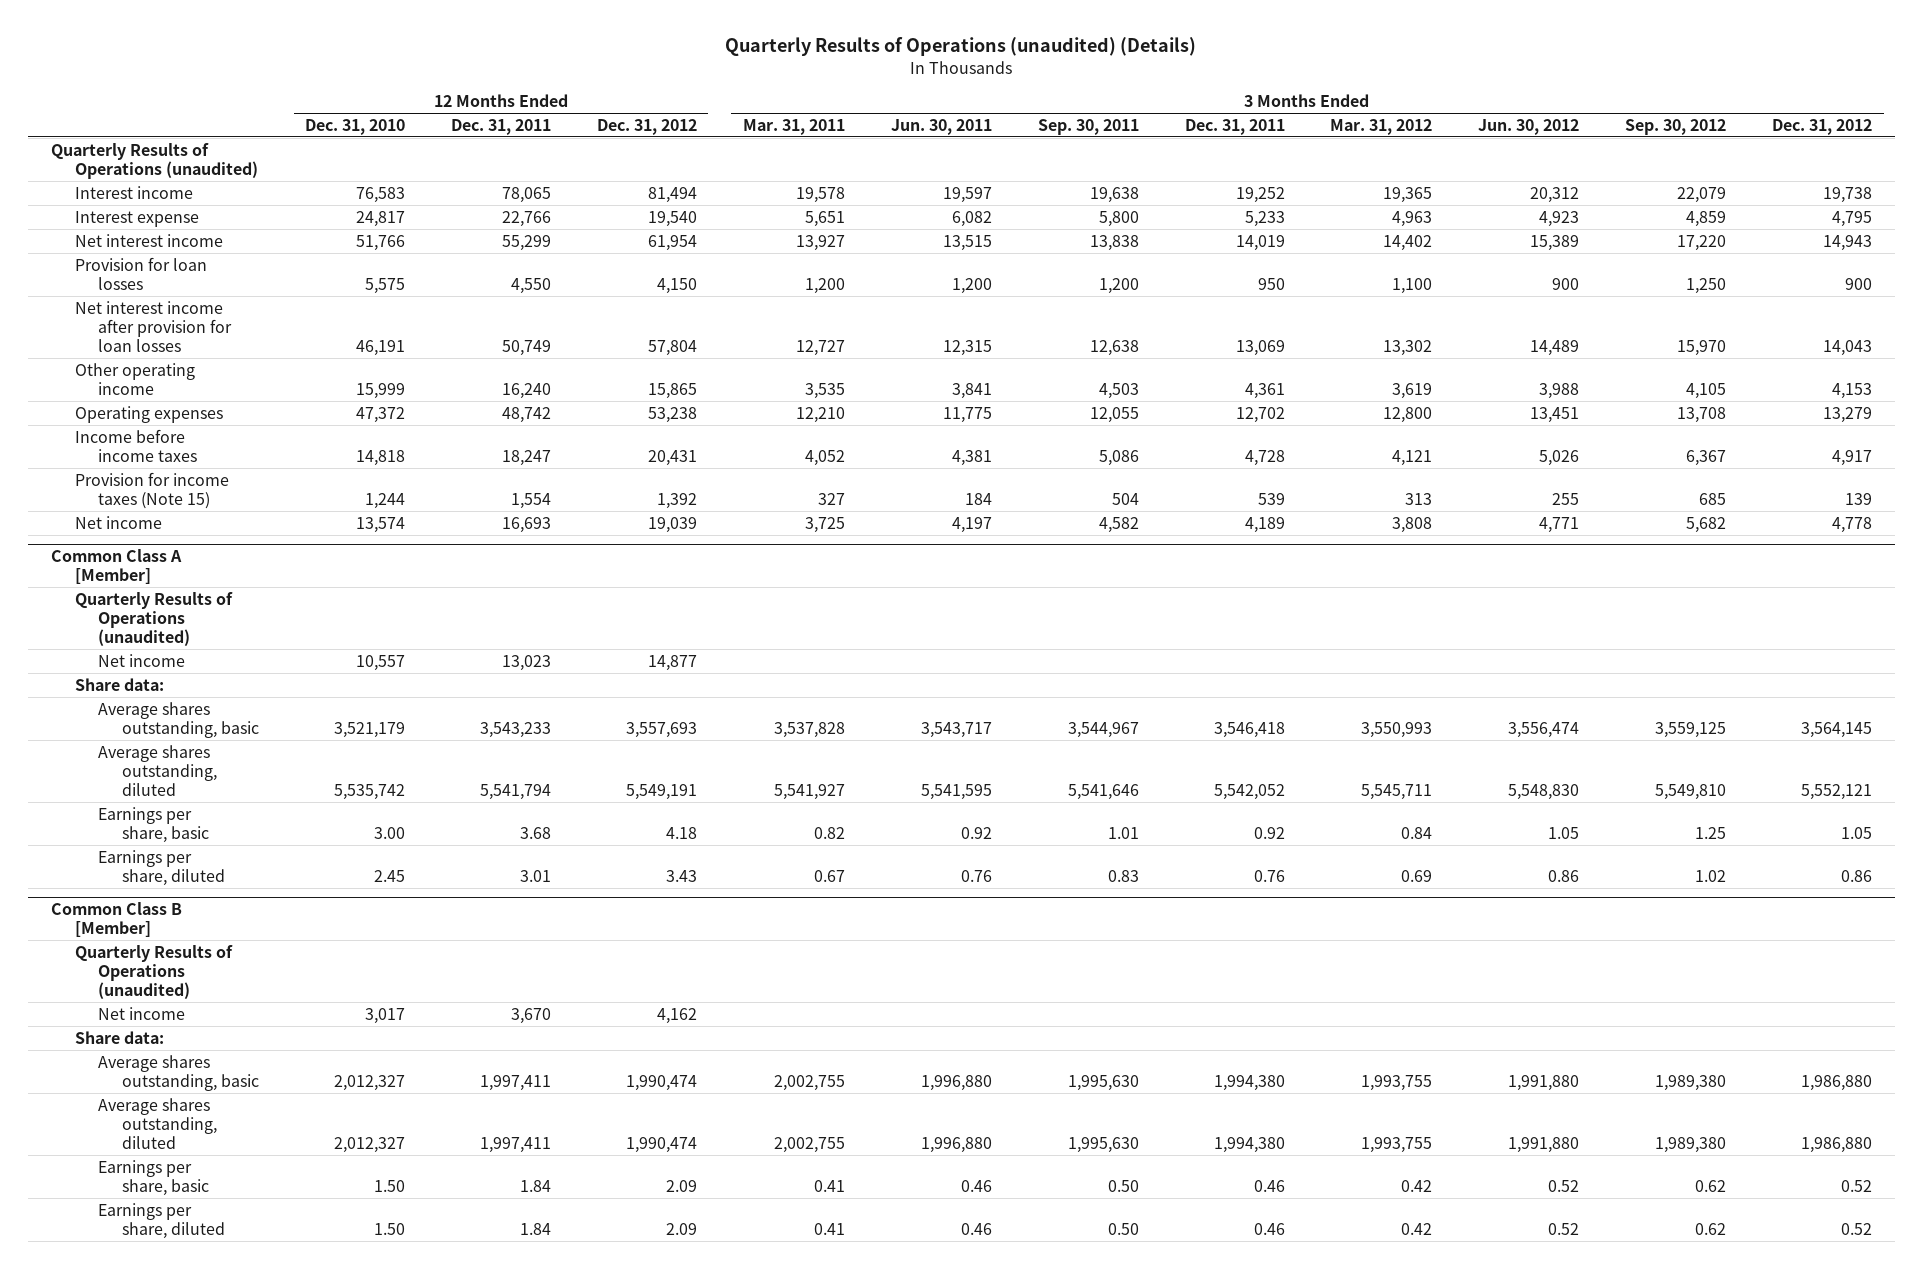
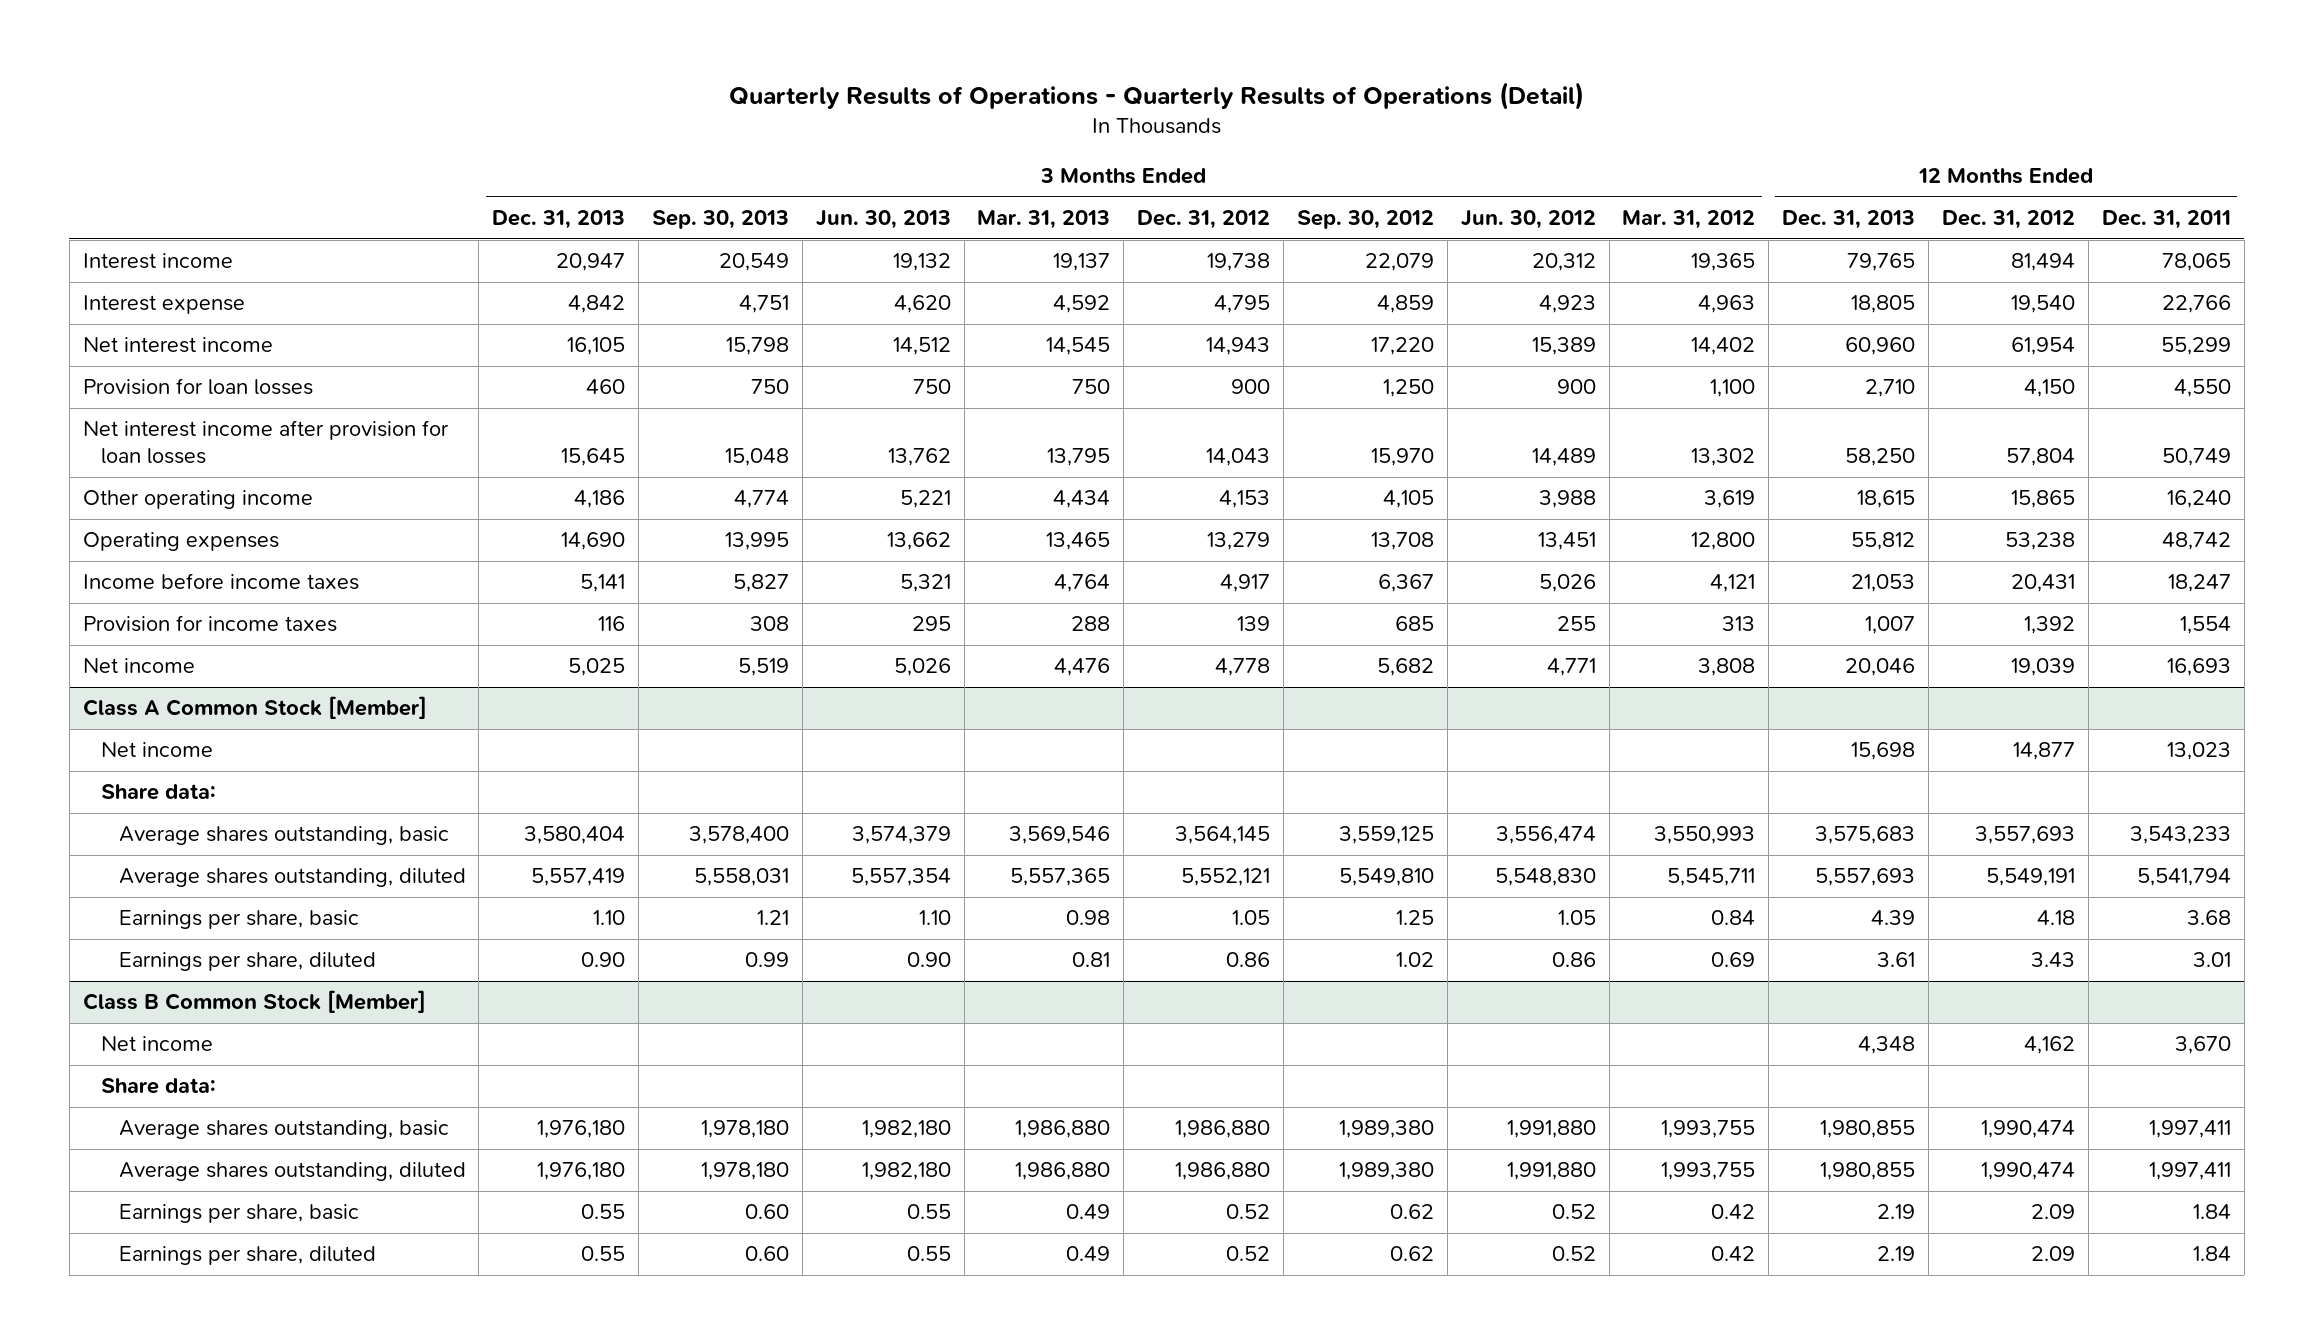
[725,37,1197,57] Quarterly Results of Operations (unaudited) (Details) -> [728,81,1584,110] Quarterly Results of Operations - Quarterly Results of Operations (Detail)
[304,118,405,135] Dec. 31, 2010 -> none
[742,118,845,135] Mar. 31, 2011 -> none
[890,118,992,135] Jun. 30, 2011 -> none
[1037,118,1139,135] Sep. 30, 2011 -> none
[1184,118,1285,135] Dec. 31, 2011 -> none
none -> [492,210,626,230] Dec. 31, 2013
none -> [652,210,790,230] Sep. 30, 2013
none -> [815,210,951,230] Jun. 30, 2013
none -> [977,210,1111,230] Mar. 31, 2013
none -> [1782,210,1916,230] Dec. 31, 2013
[50,142,258,179] Quarterly Results of Operations (unaudited) -> none
[74,471,229,509] Provision for income taxes (Note 15) -> [82,615,337,633] Provision for income taxes
[74,591,233,646] Quarterly Results of Operations (unaudited) -> none
[50,549,182,585] Common Class A [Member] -> [82,696,427,720] Class A Common Stock [Member]
[74,944,233,999] Quarterly Results of Operations (unaudited) -> none
[50,902,182,938] Common Class B [Member] -> [82,990,426,1014] Class B Common Stock [Member]

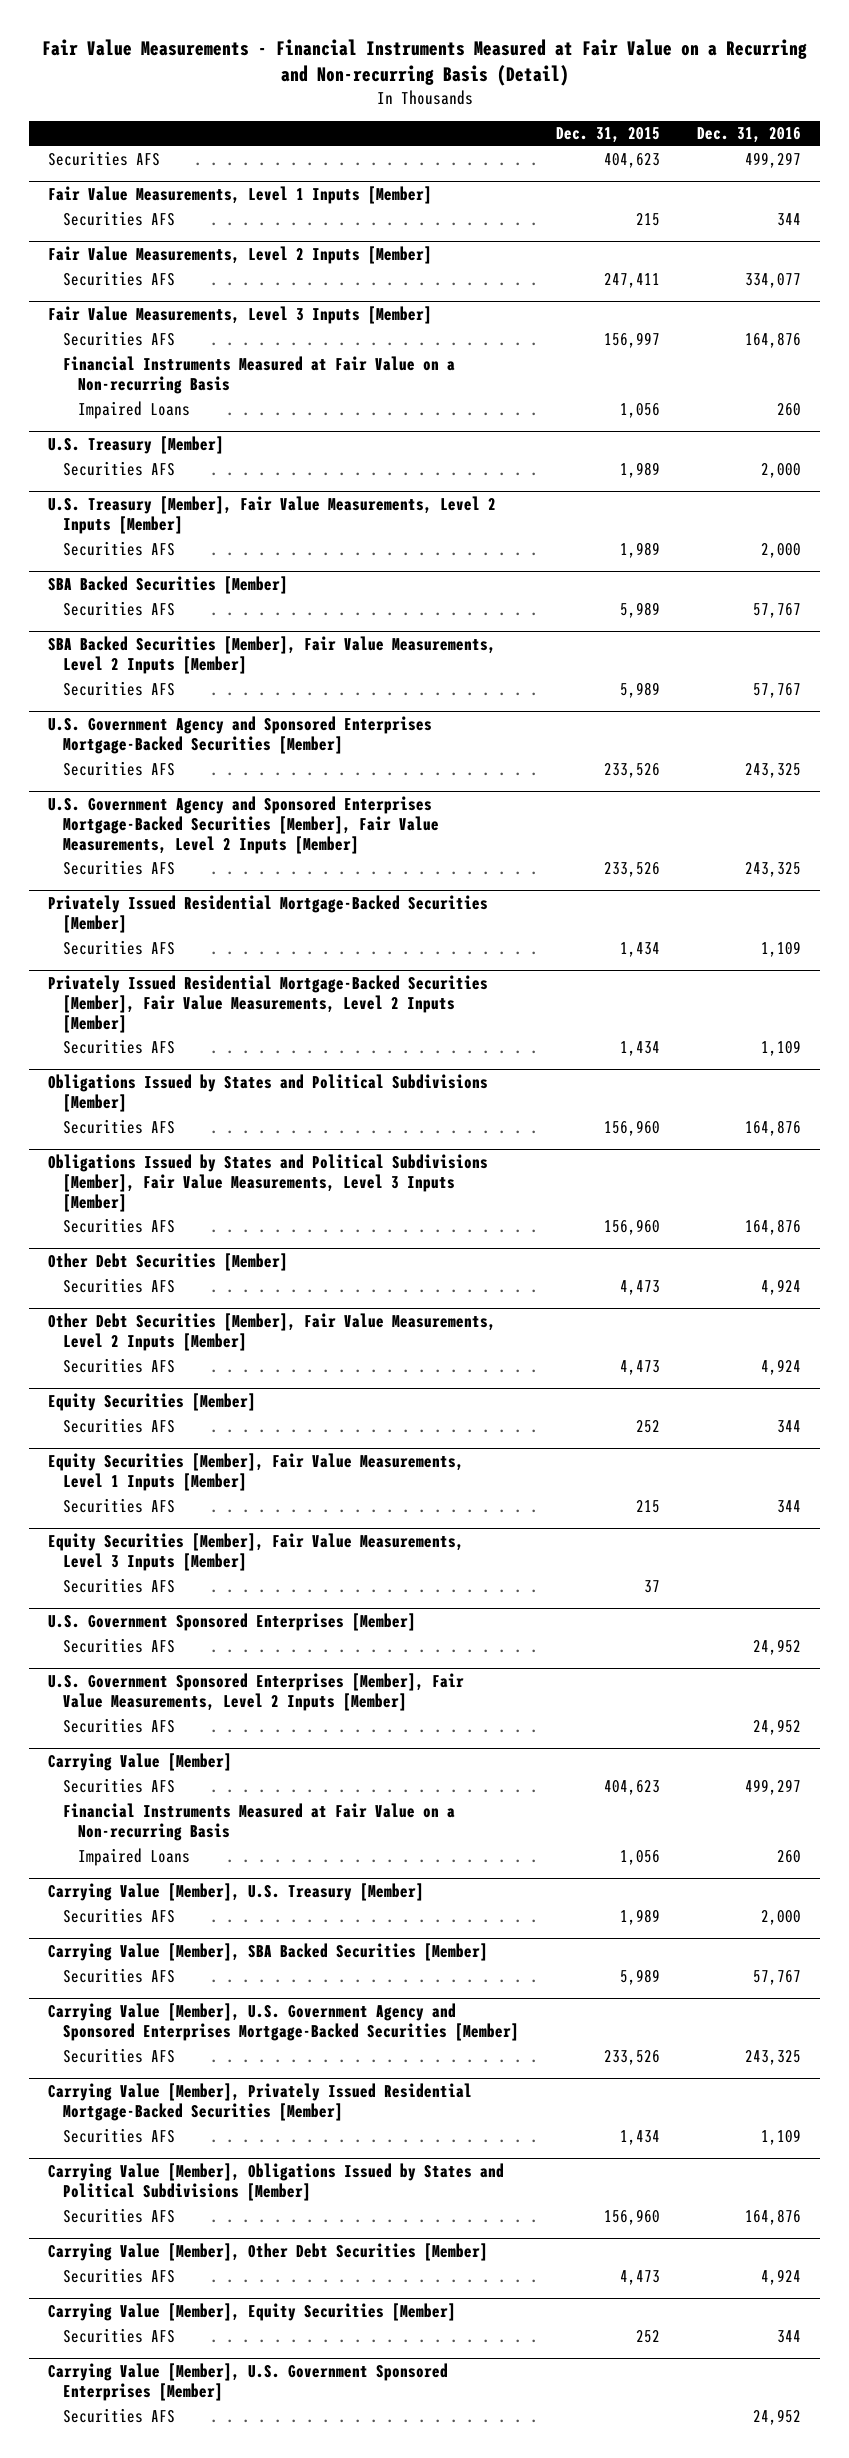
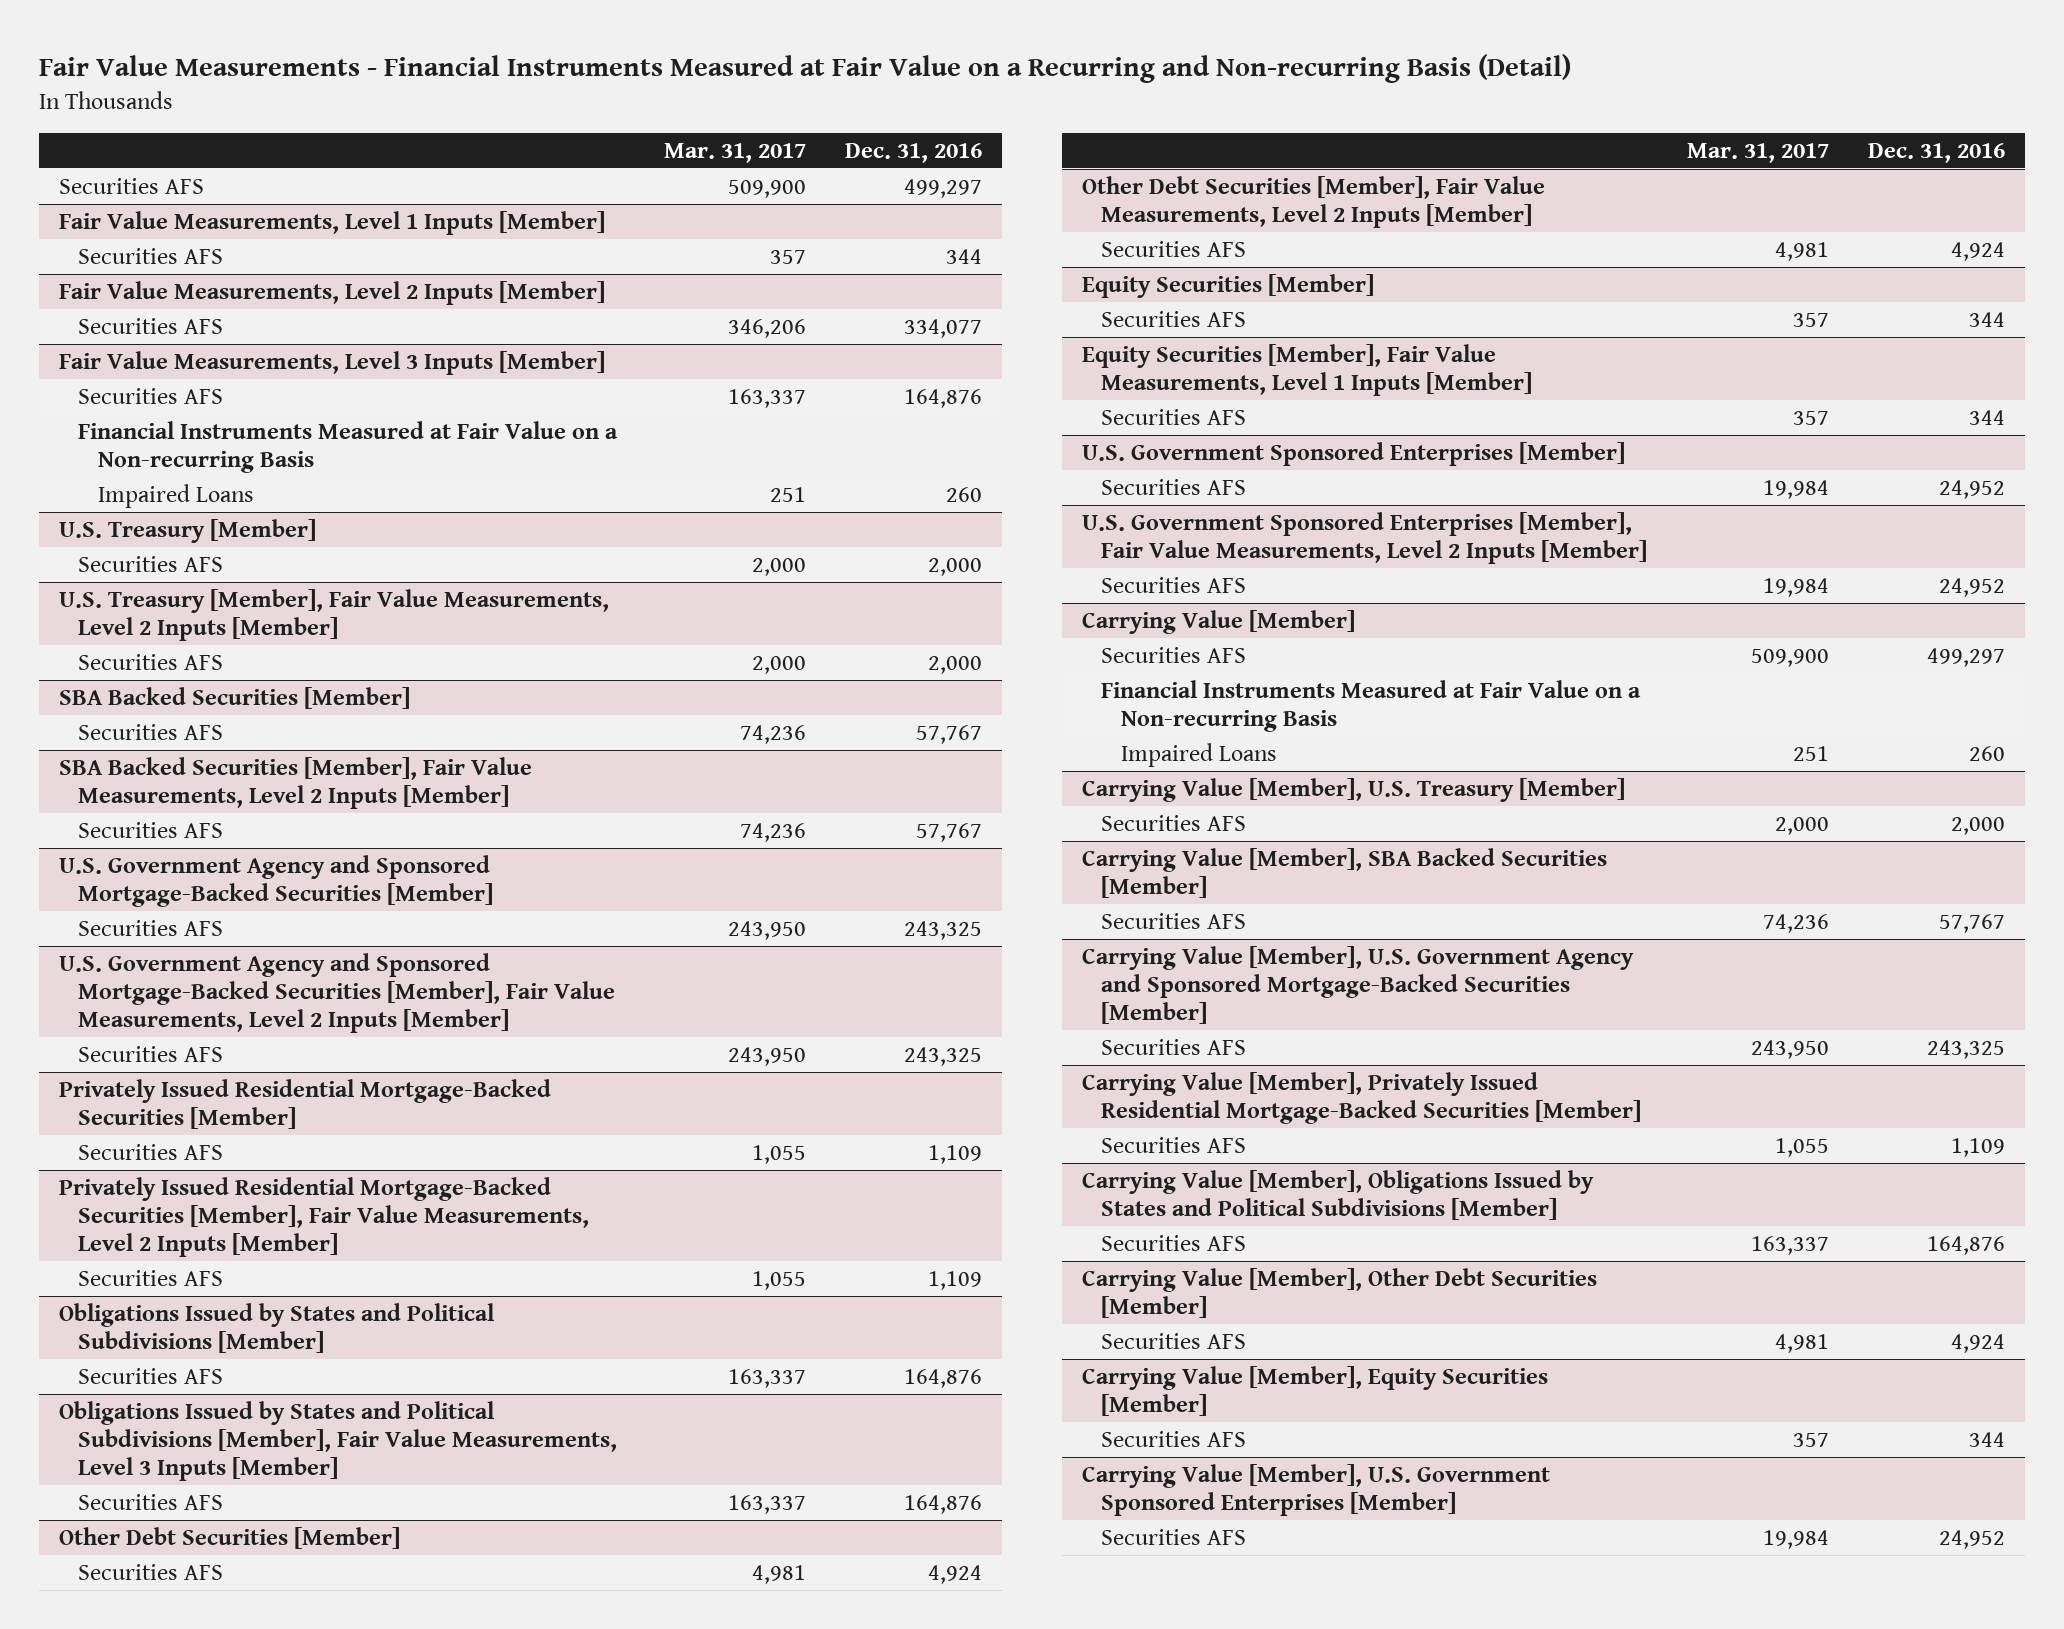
[556,127,661,144] Dec. 31, 2015 -> none
none -> [663,142,806,163] Mar. 31, 2017
[47,716,432,755] U.S. Government Agency and Sponsored Enterprises Mortgage-Backed Securities [Member] -> [58,854,494,907] U.S. Government Agency and Sponsored Mortgage-Backed Securities [Member]
[47,796,440,855] U.S. Government Agency and Sponsored Enterprises Mortgage-Backed Securities [Member], Fair Value Measurements, Level 2 Inputs [Member] -> [58,952,616,1033] U.S. Government Agency and Sponsored Mortgage-Backed Securities [Member], Fair Value Measurements, Level 2 Inputs [Member]
[47,1533,464,1572] Equity Securities [Member], Fair Value Measurements, Level 3 Inputs [Member] -> none
[63,1578,176,1594] Securities AFS -> none
[47,2003,520,2042] Carrying Value [Member], U.S. Government Agency and Sponsored Enterprises Mortgage-Backed Securities [Member] -> [1081,945,1634,1024] Carrying Value [Member], U.S. Government Agency and Sponsored Mortgage-Backed Securities [Member]

